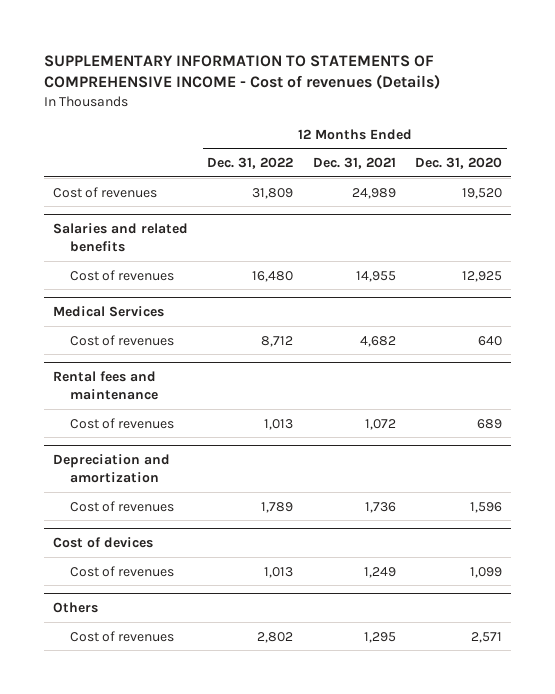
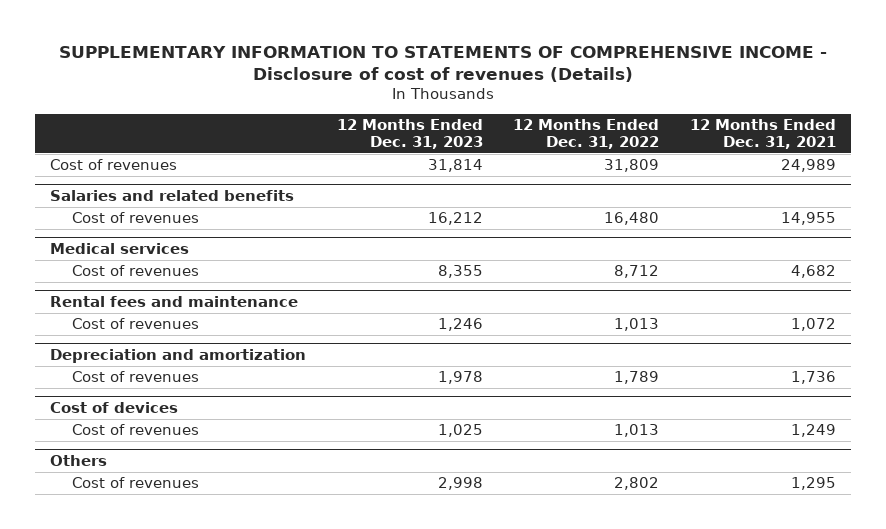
[43,54,440,90] SUPPLEMENTARY INFORMATION TO STATEMENTS OF COMPREHENSIVE INCOME - Cost of revenues (Details) -> [58,45,827,82] SUPPLEMENTARY INFORMATION TO STATEMENTS OF COMPREHENSIVE INCOME - Disclosure of cost of revenues (Details)
[414,157,502,170] Dec. 31, 2020 -> none
none -> [336,119,483,149] 12 Months Ended Dec. 31, 2023
[53,306,165,318] Medical Services -> [50,242,190,254] Medical services

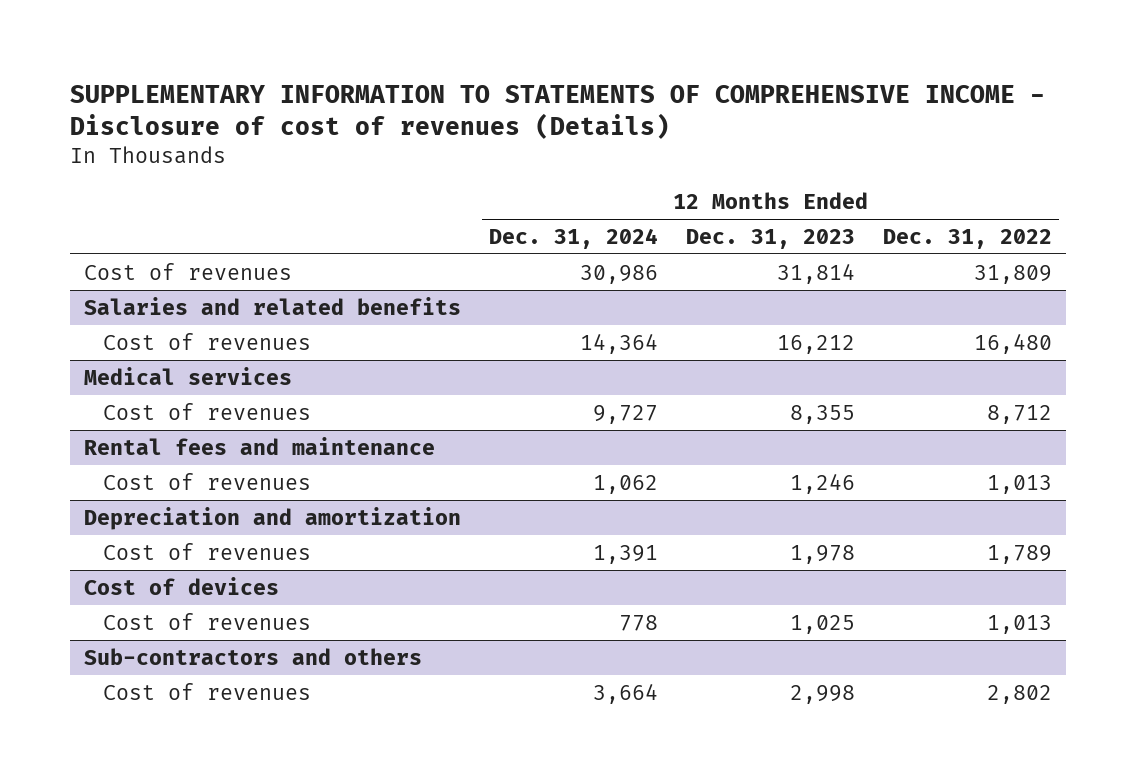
[689,119,836,149] 12 Months Ended Dec. 31, 2021 -> none
none -> [489,227,659,249] Dec. 31, 2024
[50,454,108,466] Others -> [84,647,423,665] Sub-contractors and others

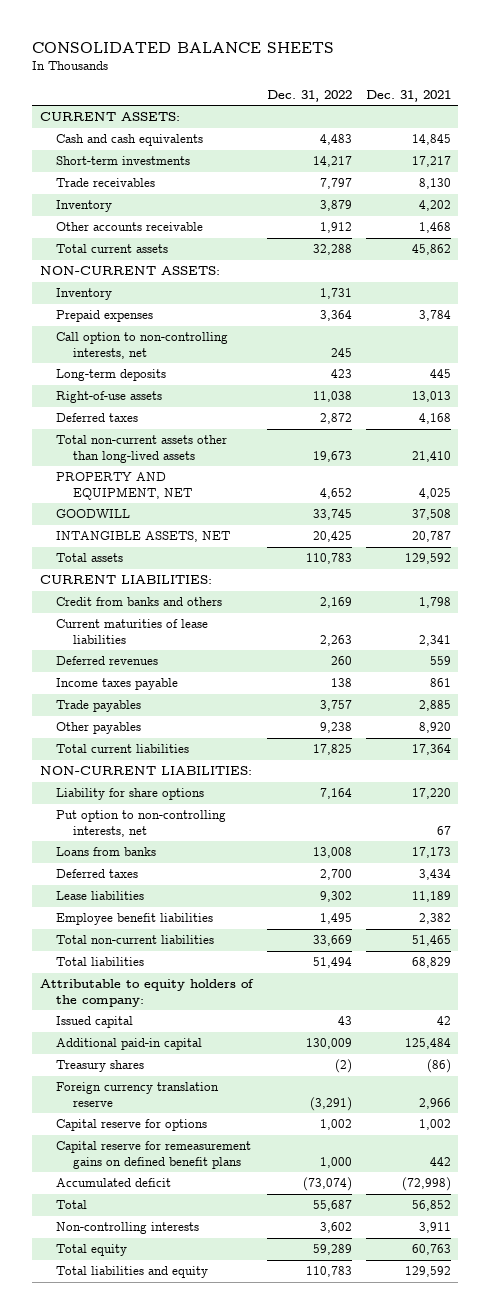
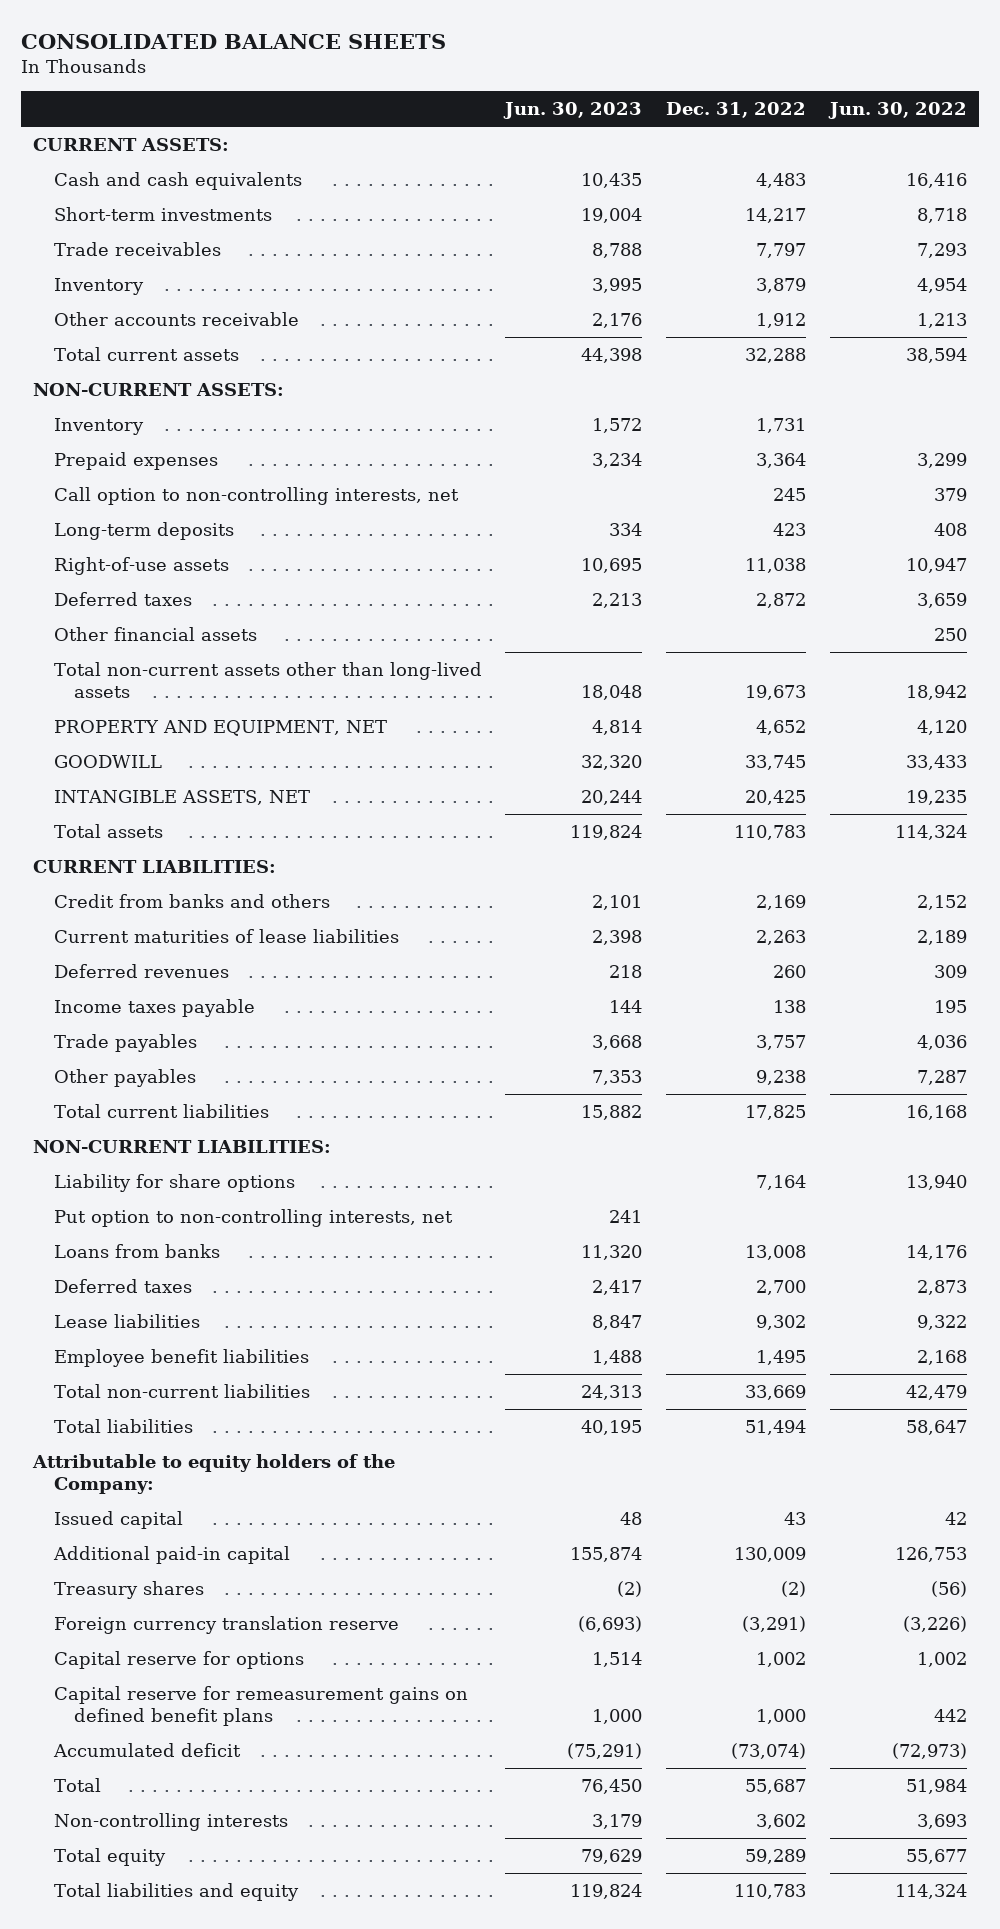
[366,90,452,103] Dec. 31, 2021 -> none
none -> [503,102,643,120] Jun. 30, 2023
none -> [827,102,967,120] Jun. 30, 2022
none -> [53,627,257,642] Other financial assets
[39,979,254,1007] Attributable to equity holders of the company: -> [32,1454,396,1494] Attributable to equity holders of the Company:

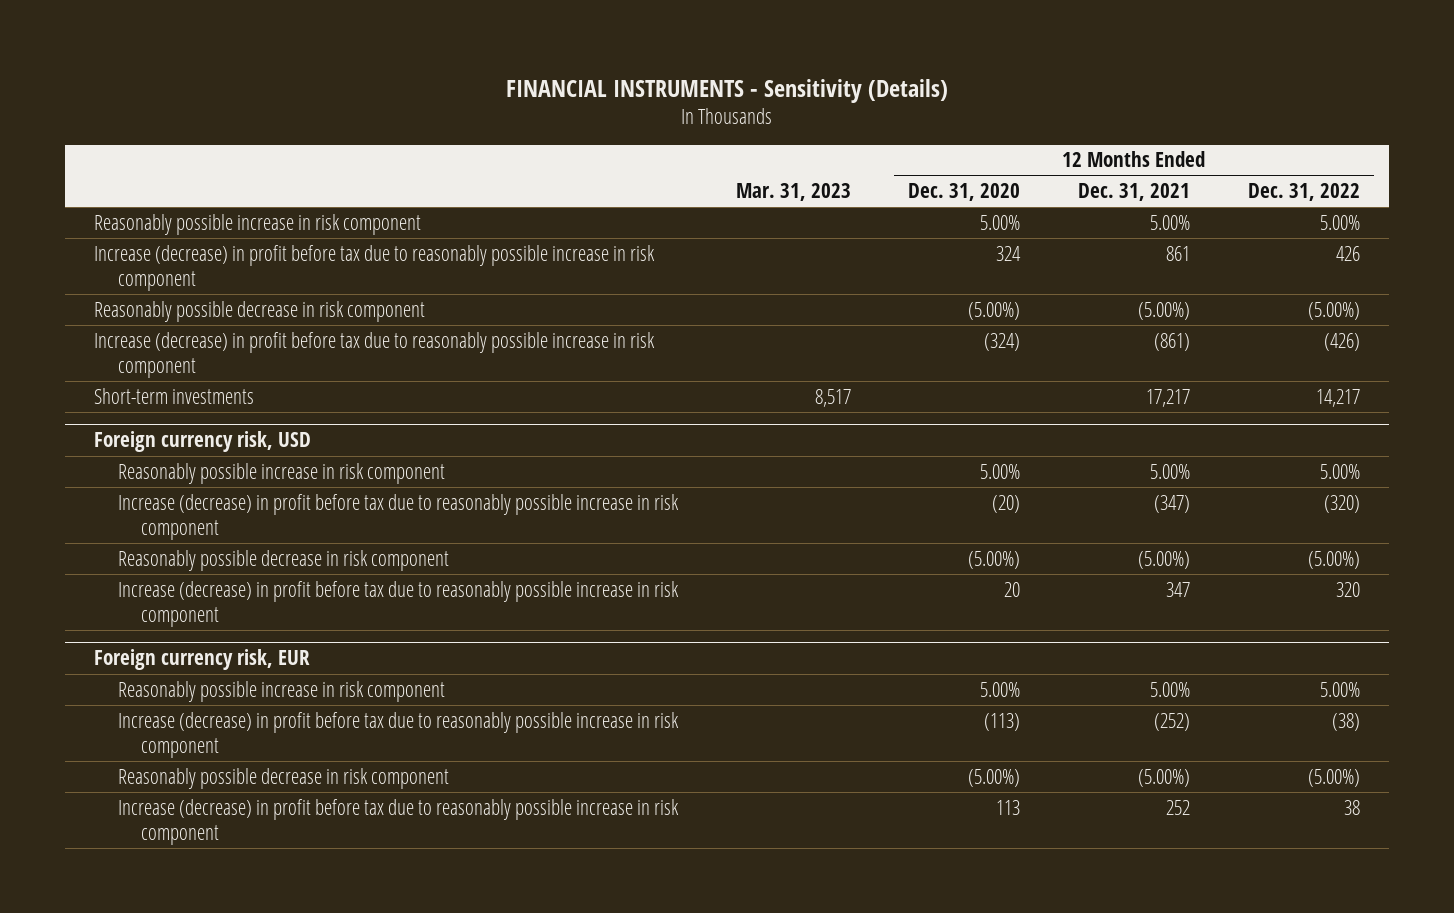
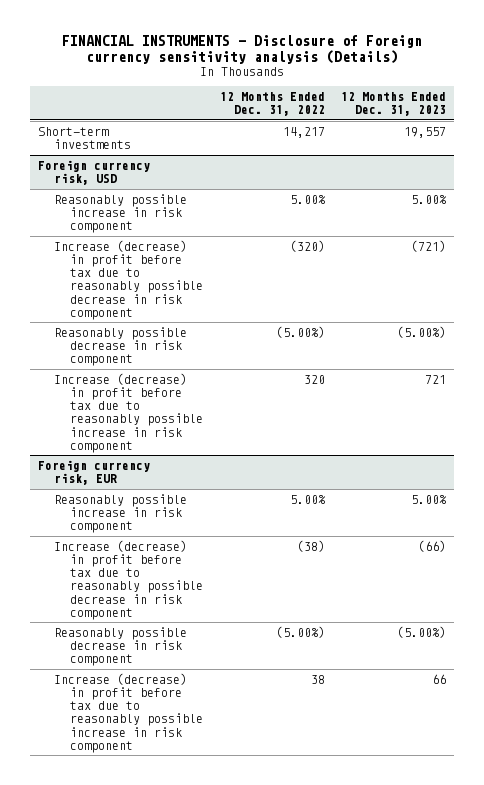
[506,78,949,103] FINANCIAL INSTRUMENTS - Sensitivity (Details) -> [62,35,423,64] FINANCIAL INSTRUMENTS - Disclosure of Foreign currency sensitivity analysis (Details)
[735,183,851,202] Mar. 31, 2023 -> none
[908,183,1021,202] Dec. 31, 2020 -> none
[1078,183,1191,202] Dec. 31, 2021 -> none
none -> [341,91,447,117] 12 Months Ended Dec. 31, 2023
[94,213,422,235] Reasonably possible increase in risk component -> none
[94,244,656,292] Increase (decrease) in profit before tax due to reasonably possible increase in risk component -> none
[94,300,426,322] Reasonably possible decrease in risk component -> none
[94,331,656,379] Increase (decrease) in profit before tax due to reasonably possible increase in risk component -> none
[117,493,679,541] Increase (decrease) in profit before tax due to reasonably possible increase in risk component -> [54,239,204,320] Increase (decrease) in profit before tax due to reasonably possible decrease in risk component
[117,711,679,759] Increase (decrease) in profit before tax due to reasonably possible increase in risk component -> [54,539,204,620] Increase (decrease) in profit before tax due to reasonably possible decrease in risk component

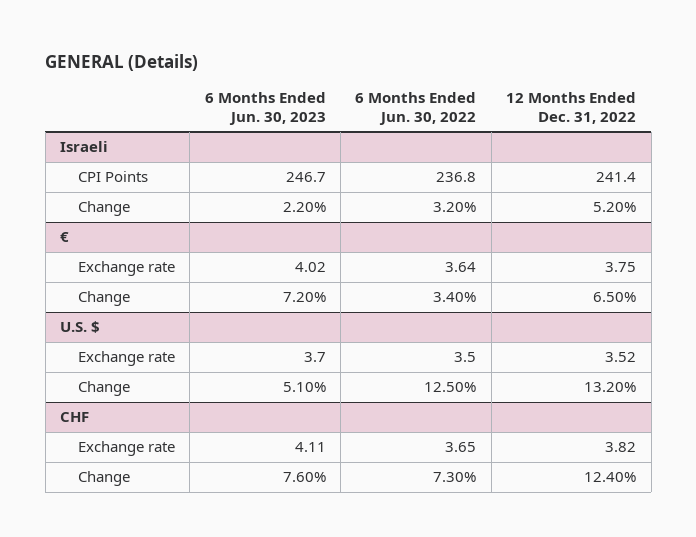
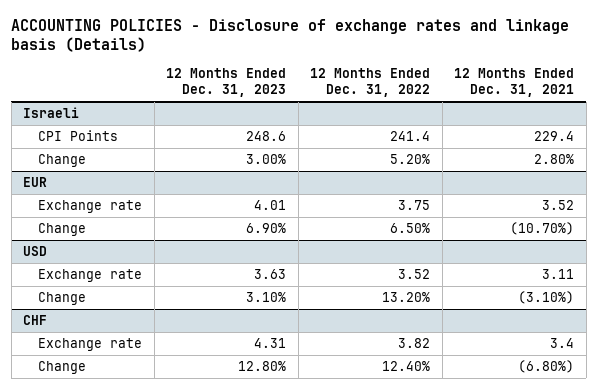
[45,54,199,72] GENERAL (Details) -> [11,18,570,52] ACCOUNTING POLICIES - Disclosure of exchange rates and linkage basis (Details)
[204,92,326,125] 6 Months Ended Jun. 30, 2023 -> none
[355,92,477,125] 6 Months Ended Jun. 30, 2022 -> none
none -> [166,68,287,97] 12 Months Ended Dec. 31, 2023
none -> [454,68,575,97] 12 Months Ended Dec. 31, 2021
[60,232,70,243] € -> [23,177,48,188] EUR
[60,321,101,334] U.S. $ -> [23,246,48,257] USD

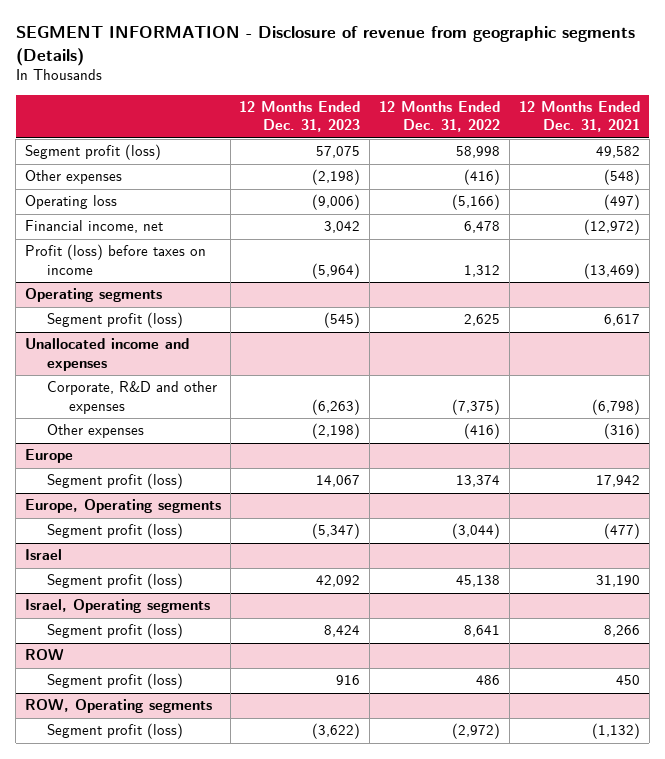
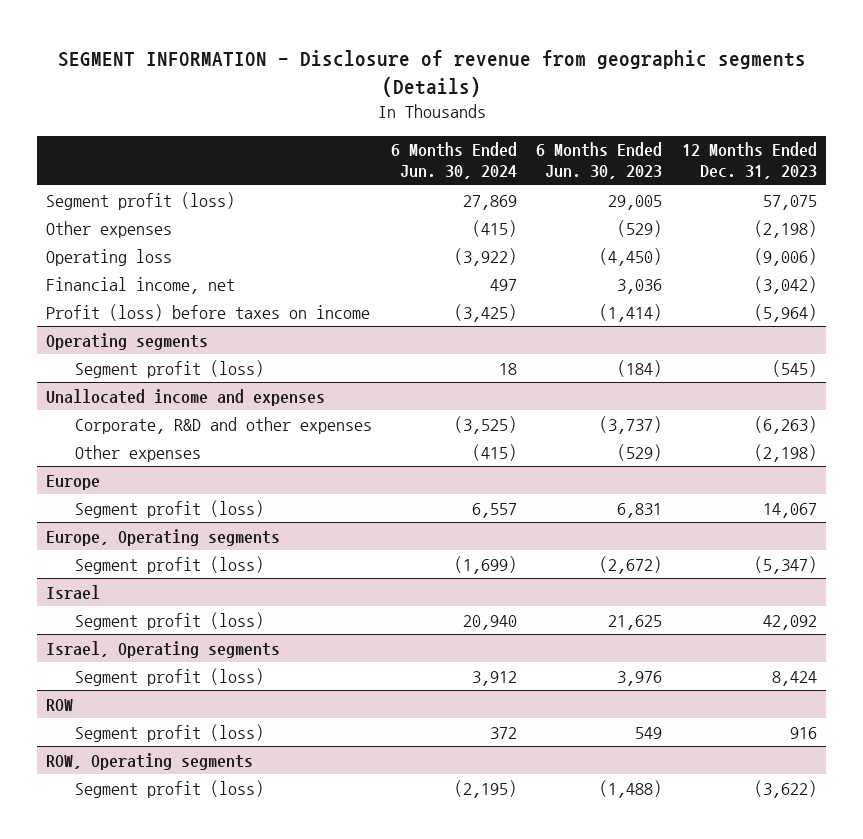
[379,101,501,133] 12 Months Ended Dec. 31, 2022 -> none
[518,101,640,133] 12 Months Ended Dec. 31, 2021 -> none
none -> [391,142,518,180] 6 Months Ended Jun. 30, 2024
none -> [536,142,663,180] 6 Months Ended Jun. 30, 2023
[324,221,361,234] 3,042 -> [753,275,817,294] (3,042)

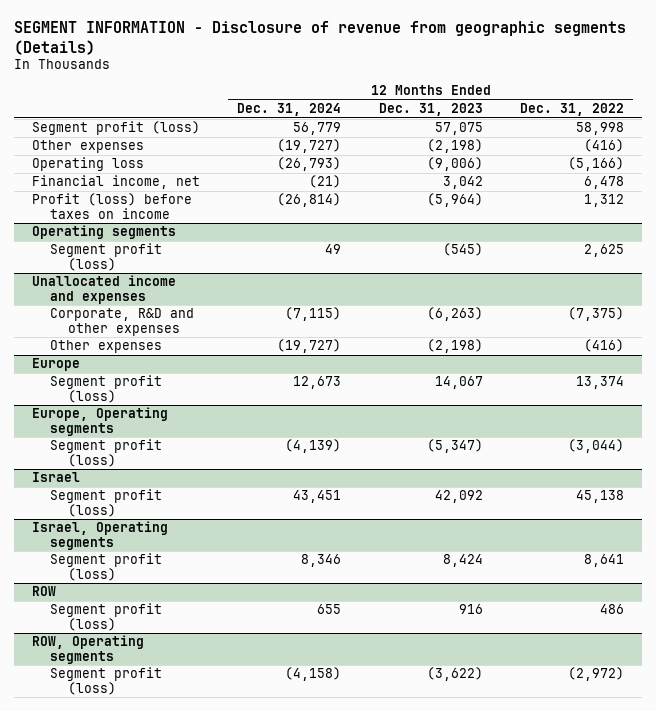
[391,142,518,180] 6 Months Ended Jun. 30, 2024 -> none
[536,142,663,180] 6 Months Ended Jun. 30, 2023 -> none
none -> [237,103,342,117] Dec. 31, 2024
none -> [519,103,624,117] Dec. 31, 2022
[753,275,817,294] (3,042) -> [442,176,483,190] 3,042

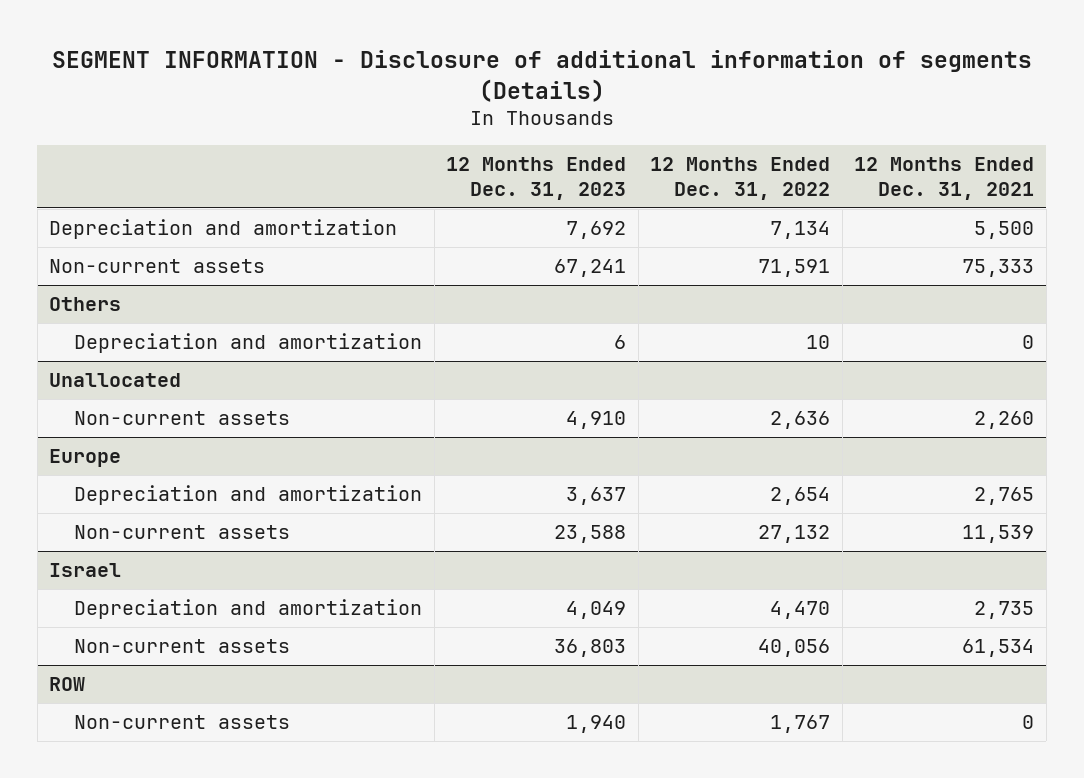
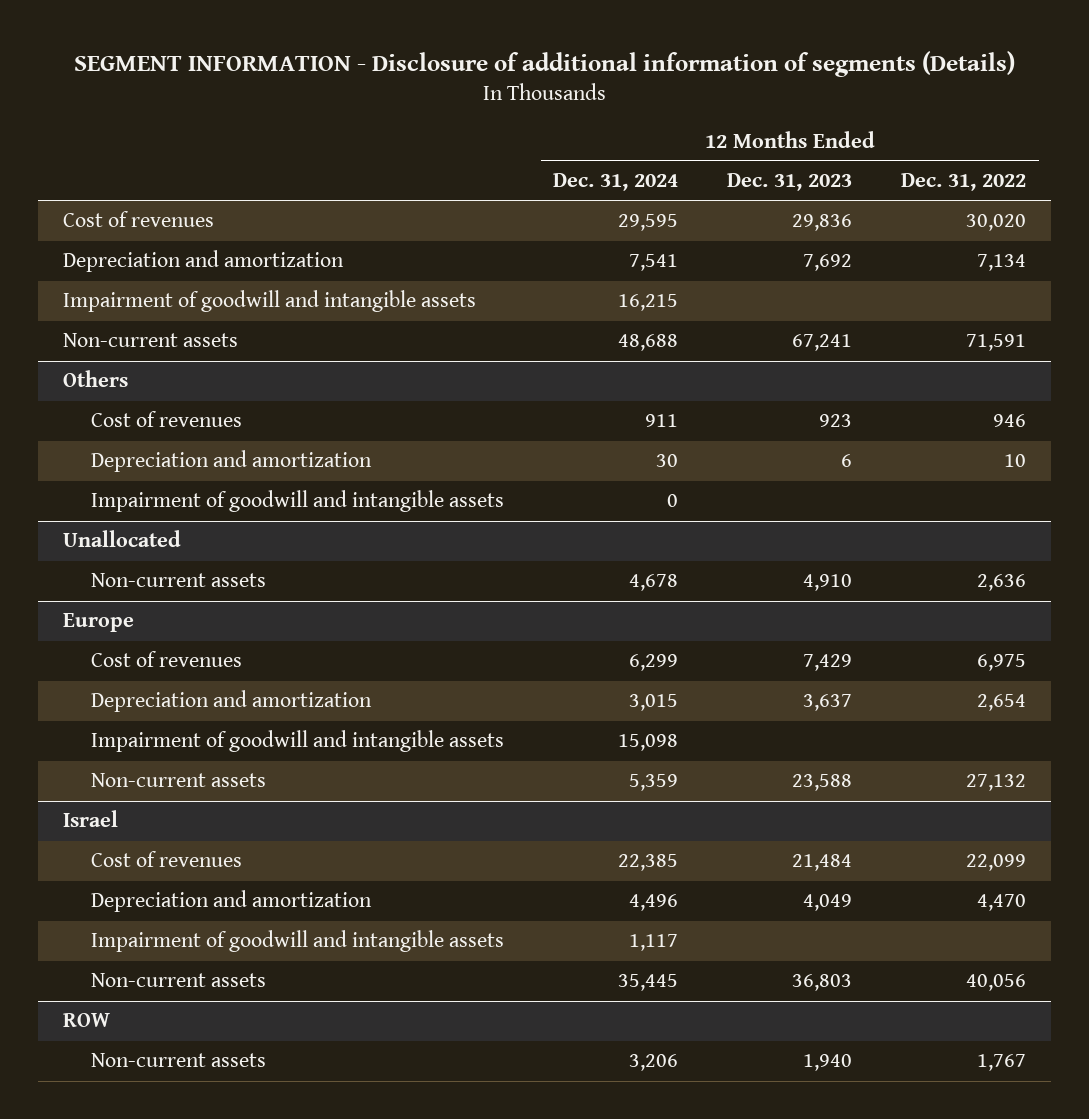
[854,157,1035,201] 12 Months Ended Dec. 31, 2021 -> none
none -> [553,173,679,192] Dec. 31, 2024
none -> [62,211,214,228] Cost of revenues
none -> [62,290,476,313] Impairment of goodwill and intangible assets
none -> [91,411,243,428] Cost of revenues
none -> [91,490,505,513] Impairment of goodwill and intangible assets
none -> [91,651,243,668] Cost of revenues
none -> [91,730,505,753] Impairment of goodwill and intangible assets
none -> [91,851,243,868] Cost of revenues
none -> [91,930,505,953] Impairment of goodwill and intangible assets

